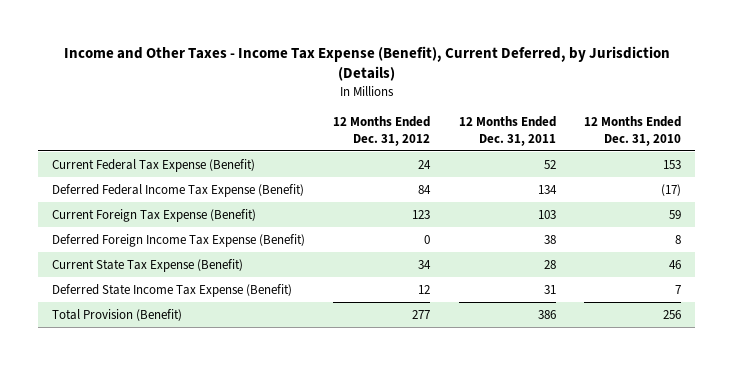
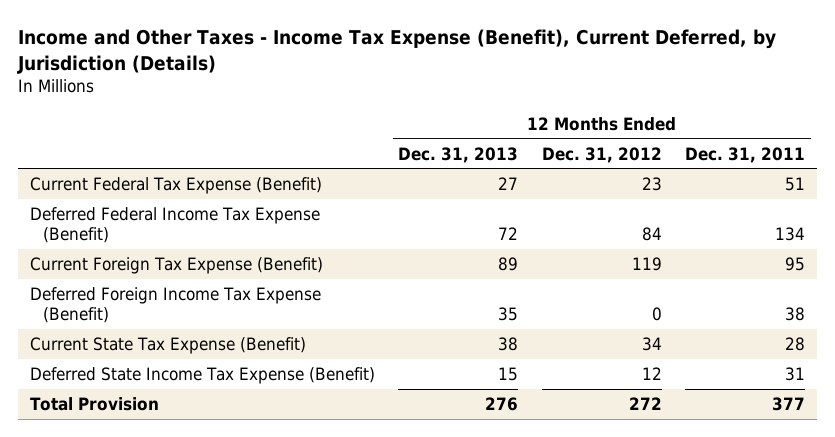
[584,116,682,146] 12 Months Ended Dec. 31, 2010 -> none
none -> [398,146,519,163] Dec. 31, 2013
[418,159,432,169] 24 -> [641,176,662,191] 23
[543,159,556,169] 52 -> [785,176,806,191] 51
[412,209,431,219] 123 -> [631,256,662,271] 119
[537,209,556,219] 103 -> [785,256,806,271] 95
[51,308,182,321] Total Provision (Benefit) -> [30,396,160,411] Total Provision
[412,309,431,319] 277 -> [628,396,662,410] 272
[537,309,556,319] 386 -> [772,396,806,411] 377

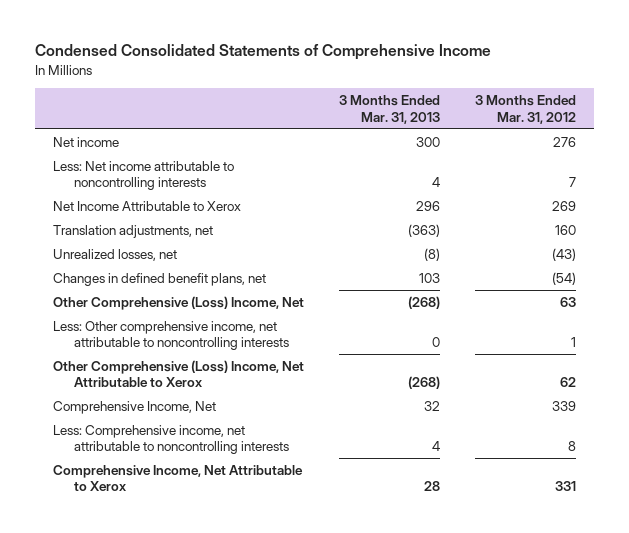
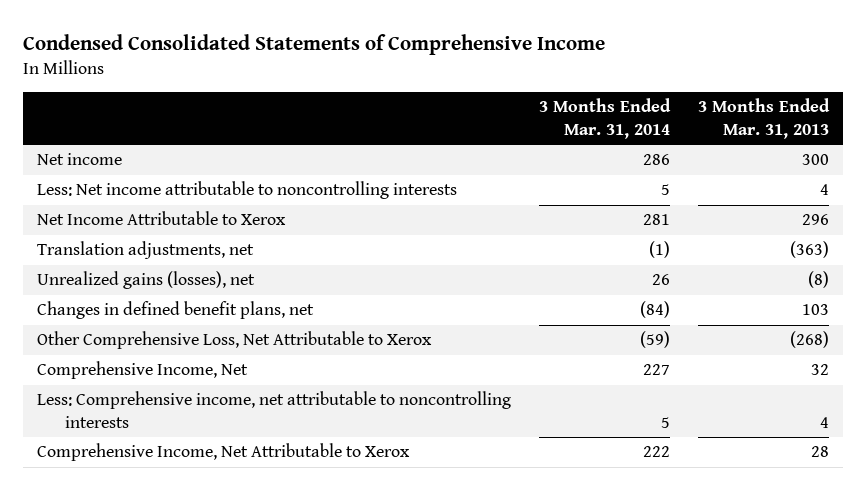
[475,95,577,124] 3 Months Ended Mar. 31, 2012 -> none
none -> [538,98,671,139] 3 Months Ended Mar. 31, 2014
[52,248,177,261] Unrealized losses, net -> [36,271,255,290] Unrealized gains (losses), net
[52,295,304,310] Other Comprehensive (Loss) Income, Net -> none
[52,320,290,351] Less: Other comprehensive income, net attributable to noncontrolling interests -> none
[52,359,304,388] Other Comprehensive (Loss) Income, Net Attributable to Xerox -> [36,331,432,350] Other Comprehensive Loss, Net Attributable to Xerox

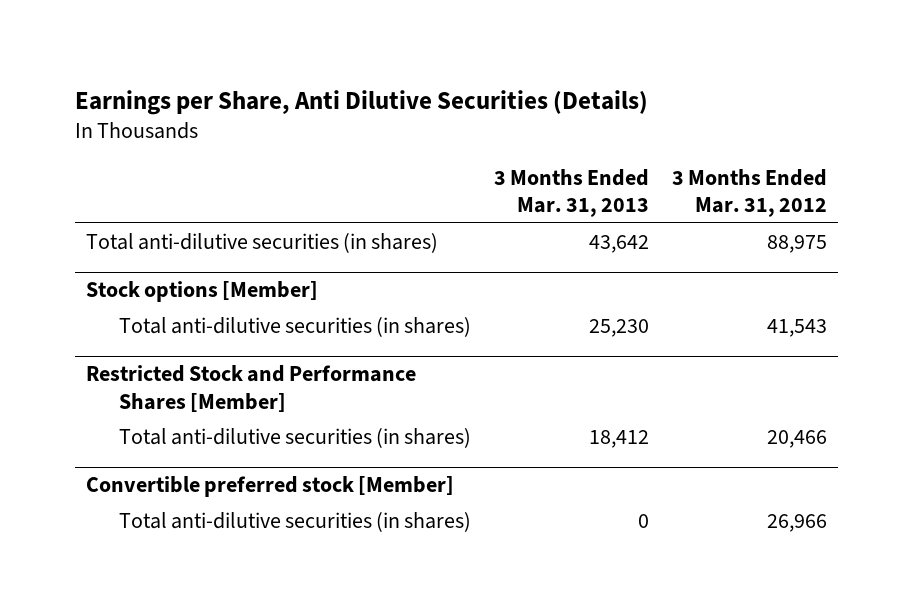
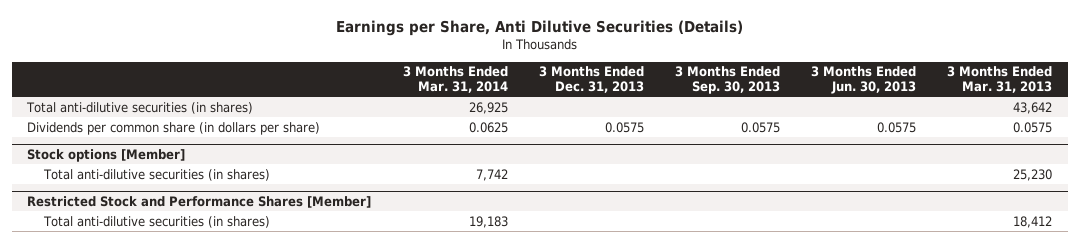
[671,168,827,218] 3 Months Ended Mar. 31, 2012 -> none
none -> [402,66,508,93] 3 Months Ended Mar. 31, 2014
none -> [538,66,644,93] 3 Months Ended Dec. 31, 2013
none -> [674,66,780,94] 3 Months Ended Sep. 30, 2013
none -> [810,66,916,94] 3 Months Ended Jun. 30, 2013
none -> [27,121,321,135] Dividends per common share (in dollars per share)
[86,476,455,498] Convertible preferred stock [Member] -> none
[118,511,471,532] Total anti-dilutive securities (in shares) -> none

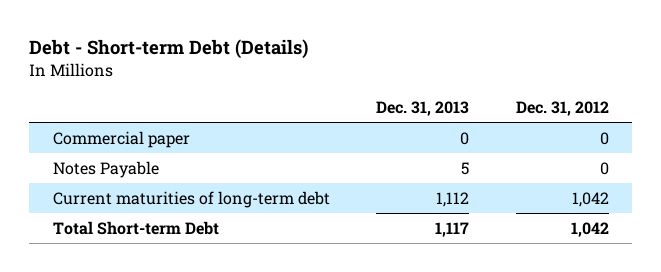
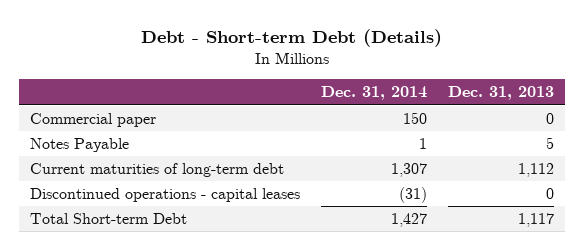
[515,101,609,117] Dec. 31, 2012 -> none
none -> [321,86,428,101] Dec. 31, 2014
none -> [30,187,301,202] Discontinued operations - capital leases

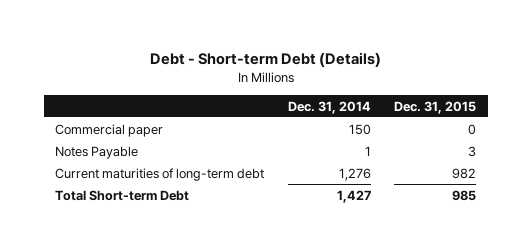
[448,86,555,101] Dec. 31, 2013 -> none
none -> [394,100,477,114] Dec. 31, 2015
[30,187,301,202] Discontinued operations - capital leases -> none
[391,162,428,177] 1,307 -> [338,167,371,181] 1,276

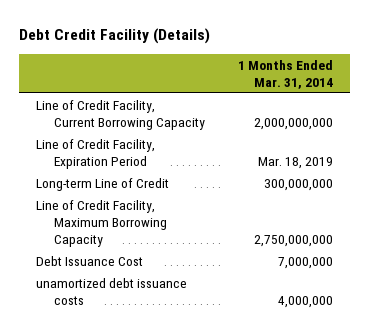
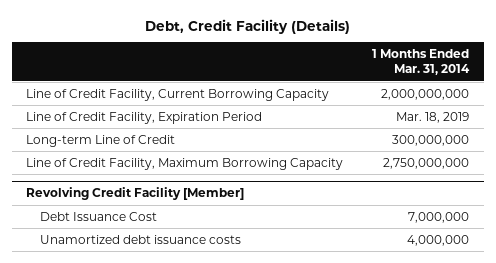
[18,28,210,45] Debt Credit Facility (Details) -> [144,18,350,34] Debt, Credit Facility (Details)
none -> [26,187,245,201] Revolving Credit Facility [Member]
[35,277,187,306] unamortized debt issuance costs -> [39,234,241,244] Unamortized debt issuance costs

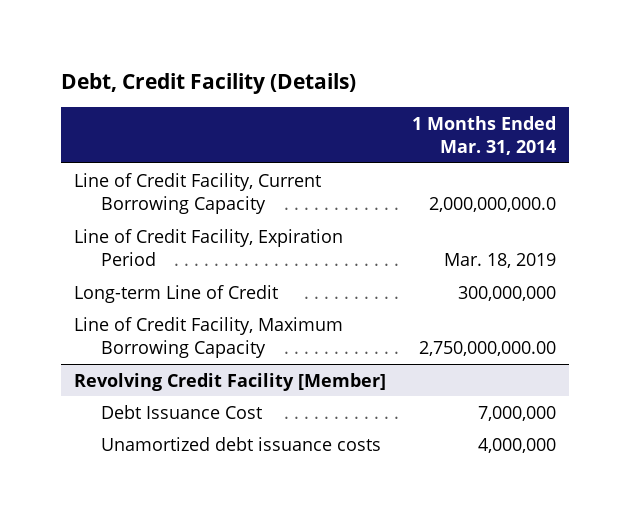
[381,88,470,100] 2,000,000,000 -> [429,196,557,212] 2,000,000,000.0
[383,157,470,169] 2,750,000,000 -> [419,340,557,356] 2,750,000,000.00

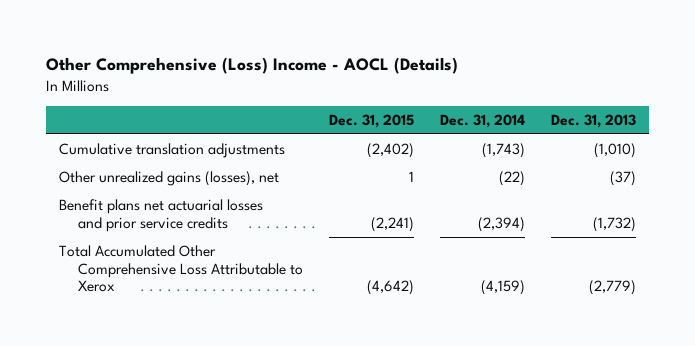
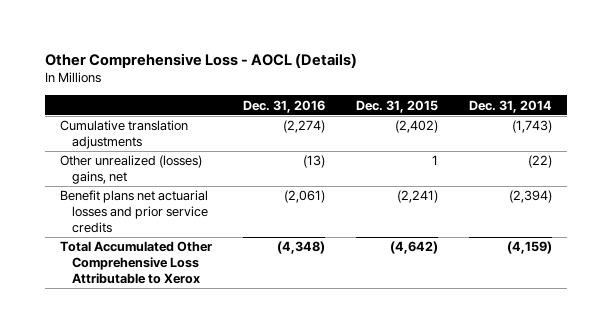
[46,57,459,75] Other Comprehensive (Loss) Income - AOCL (Details) -> [44,52,357,68] Other Comprehensive Loss - AOCL (Details)
[551,113,637,128] Dec. 31, 2013 -> none
none -> [242,99,325,113] Dec. 31, 2016
[59,171,280,187] Other unrealized gains (losses), net -> [59,155,202,185] Other unrealized (losses) gains, net

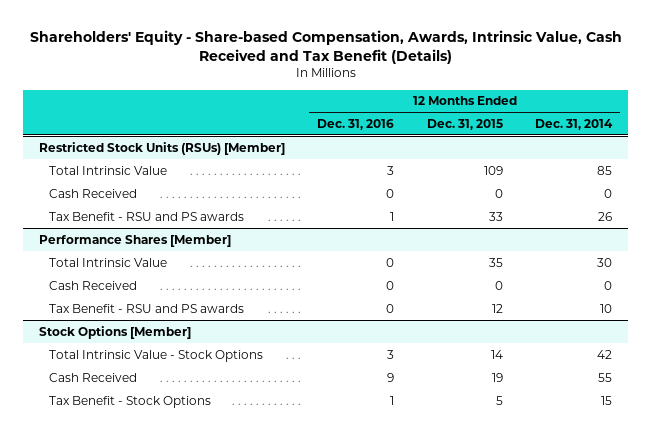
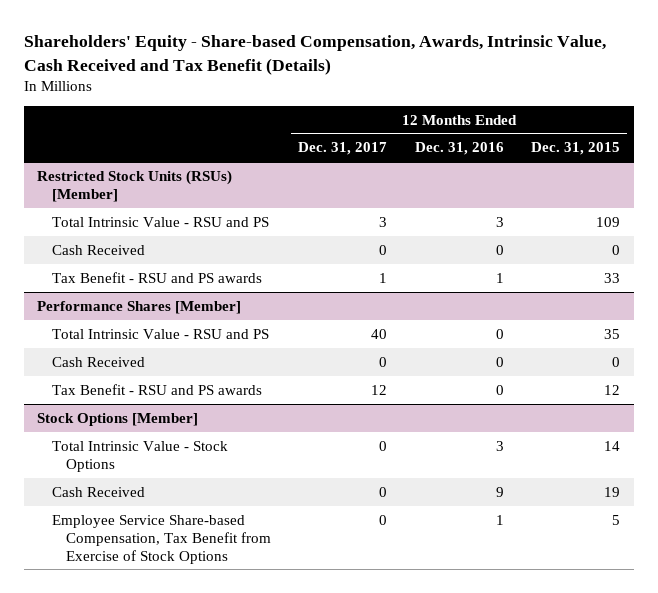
[535,118,614,130] Dec. 31, 2014 -> none
none -> [298,142,388,156] Dec. 31, 2017
[48,165,167,175] Total Intrinsic Value -> [51,216,269,227] Total Intrinsic Value - RSU and PS
[48,257,167,267] Total Intrinsic Value -> [51,328,269,339] Total Intrinsic Value - RSU and PS
[48,395,211,408] Tax Benefit - Stock Options -> none
none -> [51,514,271,564] Employee Service Share-based Compensation, Tax Benefit from Exercise of Stock Options

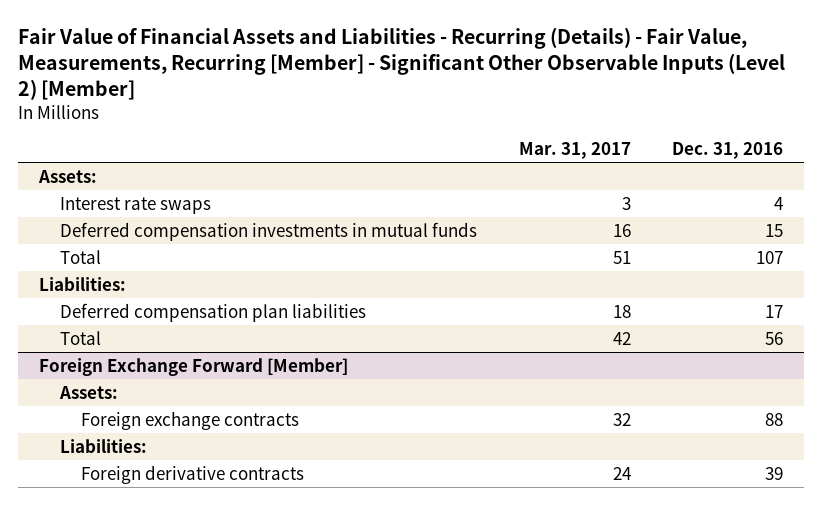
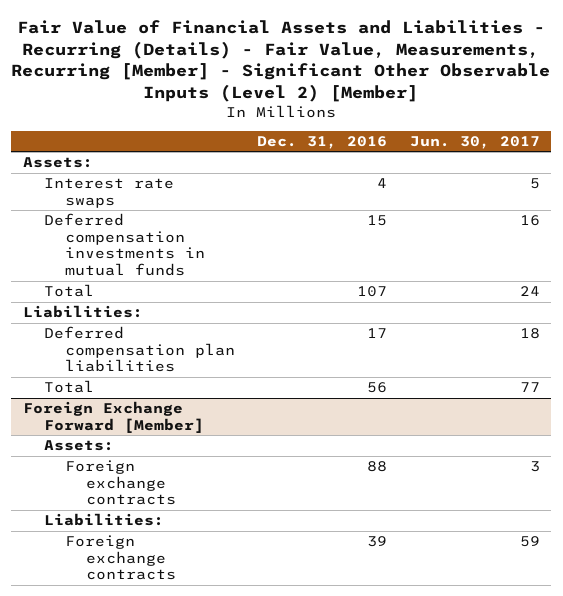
[518,141,631,159] Mar. 31, 2017 -> none
none -> [409,135,540,149] Jun. 30, 2017
[81,464,305,484] Foreign derivative contracts -> [64,535,176,581] Foreign exchange contracts

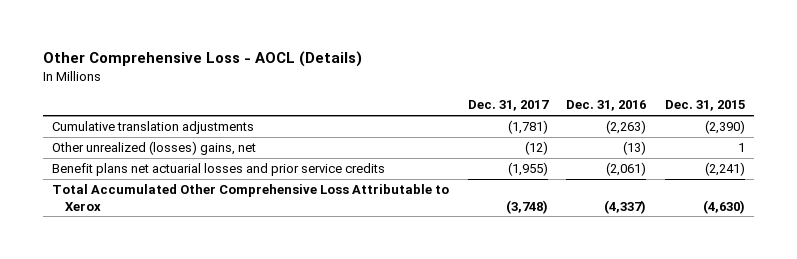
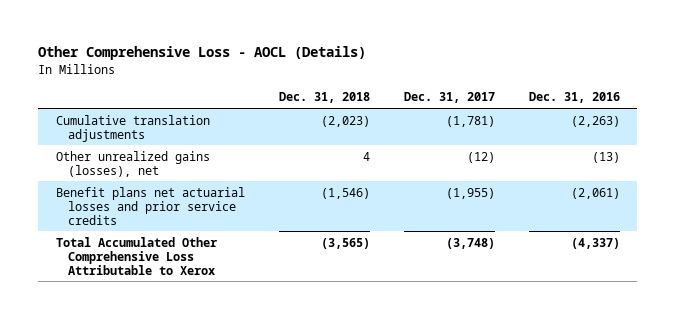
[664,100,745,112] Dec. 31, 2015 -> none
none -> [278,92,370,104] Dec. 31, 2018
[52,141,257,156] Other unrealized (losses) gains, net -> [55,150,210,177] Other unrealized gains (losses), net

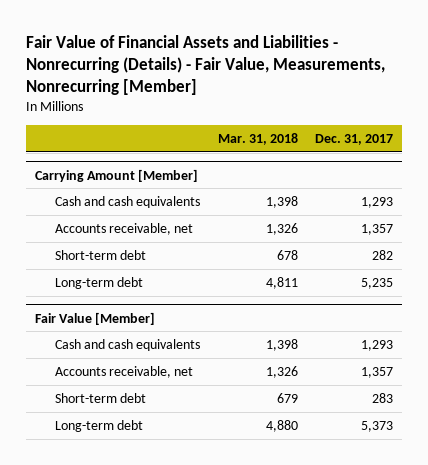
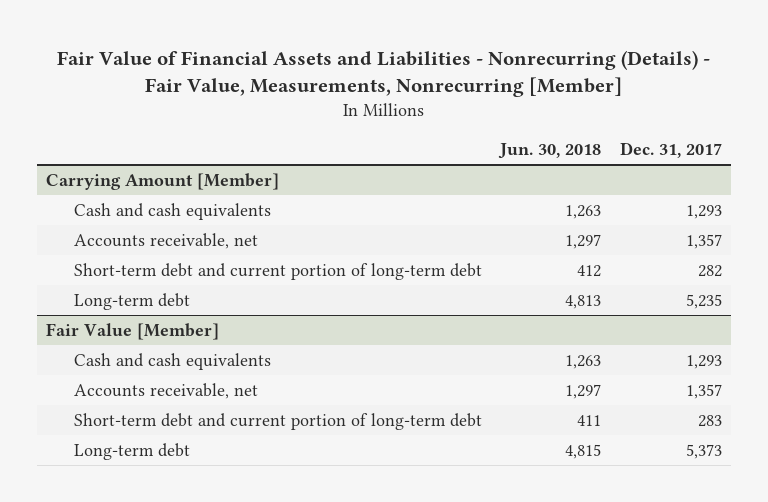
[217,132,298,145] Mar. 31, 2018 -> none
none -> [498,143,602,160] Jun. 30, 2018
[54,250,146,261] Short-term debt -> [73,262,482,280] Short-term debt and current portion of long-term debt
[54,393,146,404] Short-term debt -> [73,412,482,430] Short-term debt and current portion of long-term debt

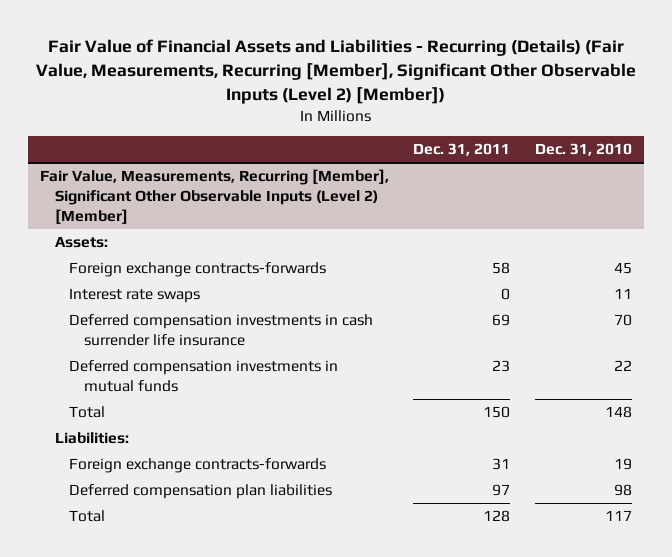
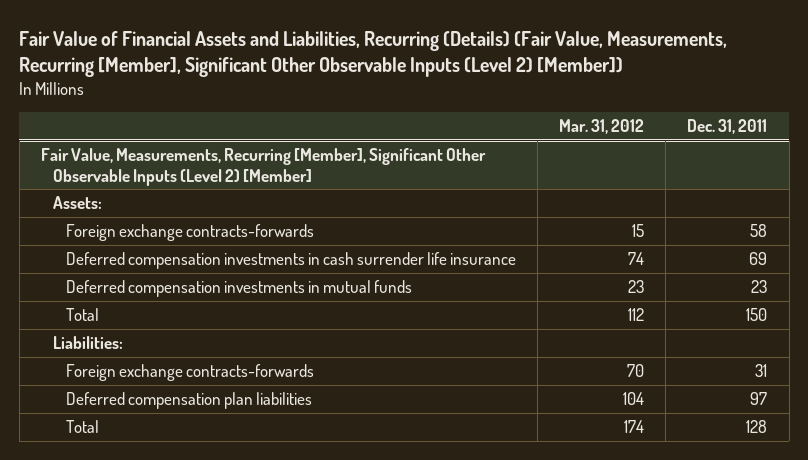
[35,39,636,104] Fair Value of Financial Assets and Liabilities - Recurring (Details) (Fair Value, Measurements, Recurring [Member], Significant Other Observable Inputs (Level 2) [Member]) -> [19,30,728,77] Fair Value of Financial Assets and Liabilities, Recurring (Details) (Fair Value, Measurements, Recurring [Member], Significant Other Observable Inputs (Level 2) [Member])
[534,143,632,157] Dec. 31, 2010 -> none
none -> [559,119,645,135] Mar. 31, 2012
[69,287,201,303] Interest rate swaps -> none

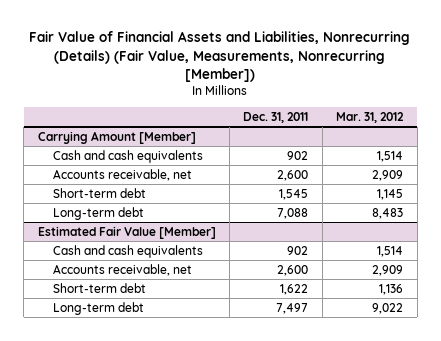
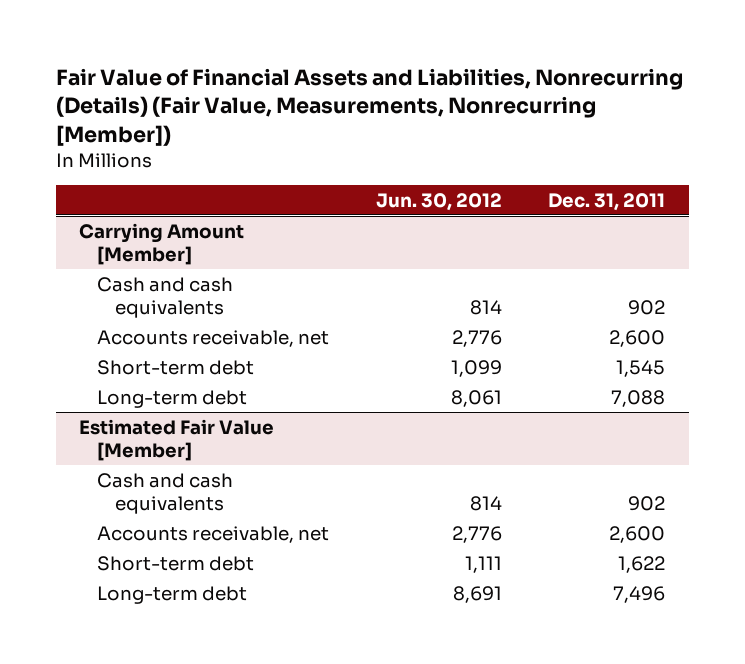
[336,111,405,123] Mar. 31, 2012 -> none
none -> [375,192,502,211] Jun. 30, 2012
[276,302,309,314] 7,497 -> [613,585,666,603] 7,496

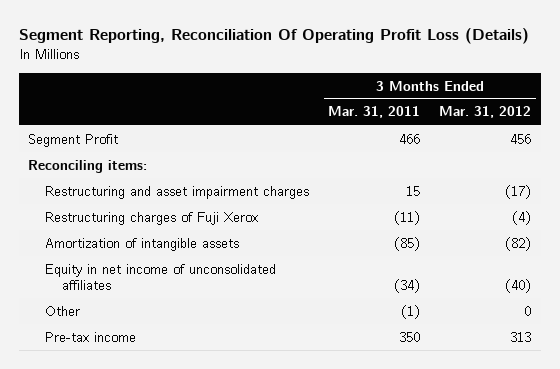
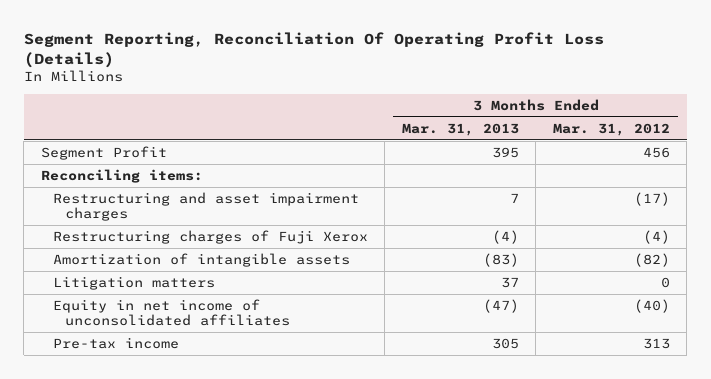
[328,106,421,119] Mar. 31, 2011 -> none
none -> [401,122,519,136] Mar. 31, 2013
none -> [53,275,216,290] Litigation matters
[45,305,81,316] Other -> none

